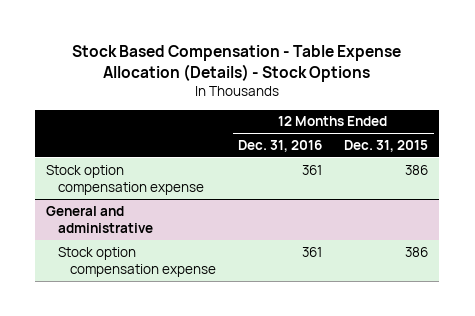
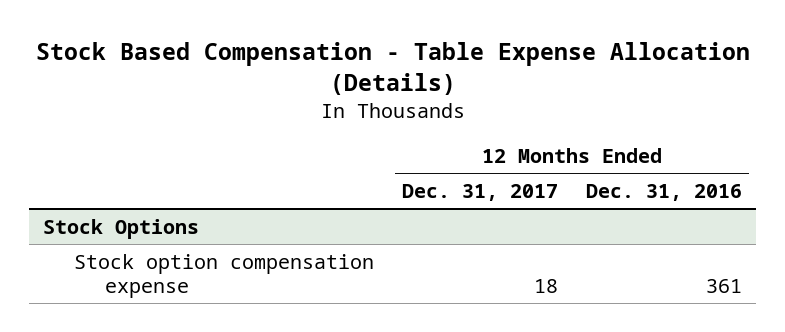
[72,44,402,82] Stock Based Compensation - Table Expense Allocation (Details) - Stock Options -> [35,42,750,96] Stock Based Compensation - Table Expense Allocation (Details)
[344,139,429,152] Dec. 31, 2015 -> none
none -> [402,184,559,202] Dec. 31, 2017
[46,164,205,196] Stock option compensation expense -> none
[46,205,154,234] General and administrative -> [43,218,200,239] Stock Options

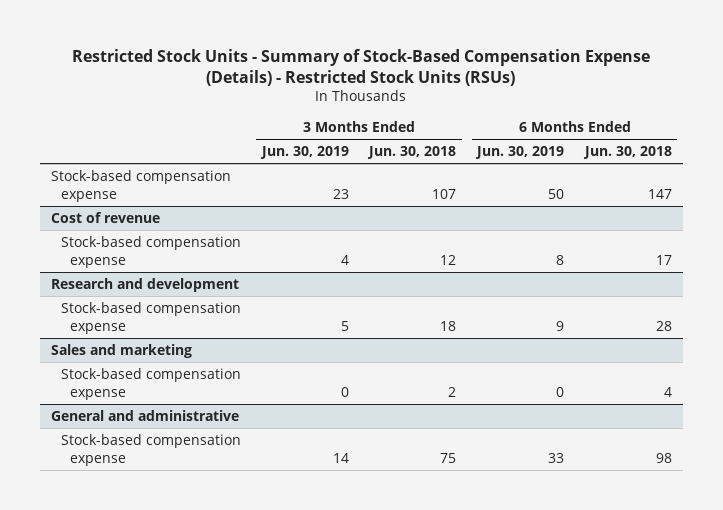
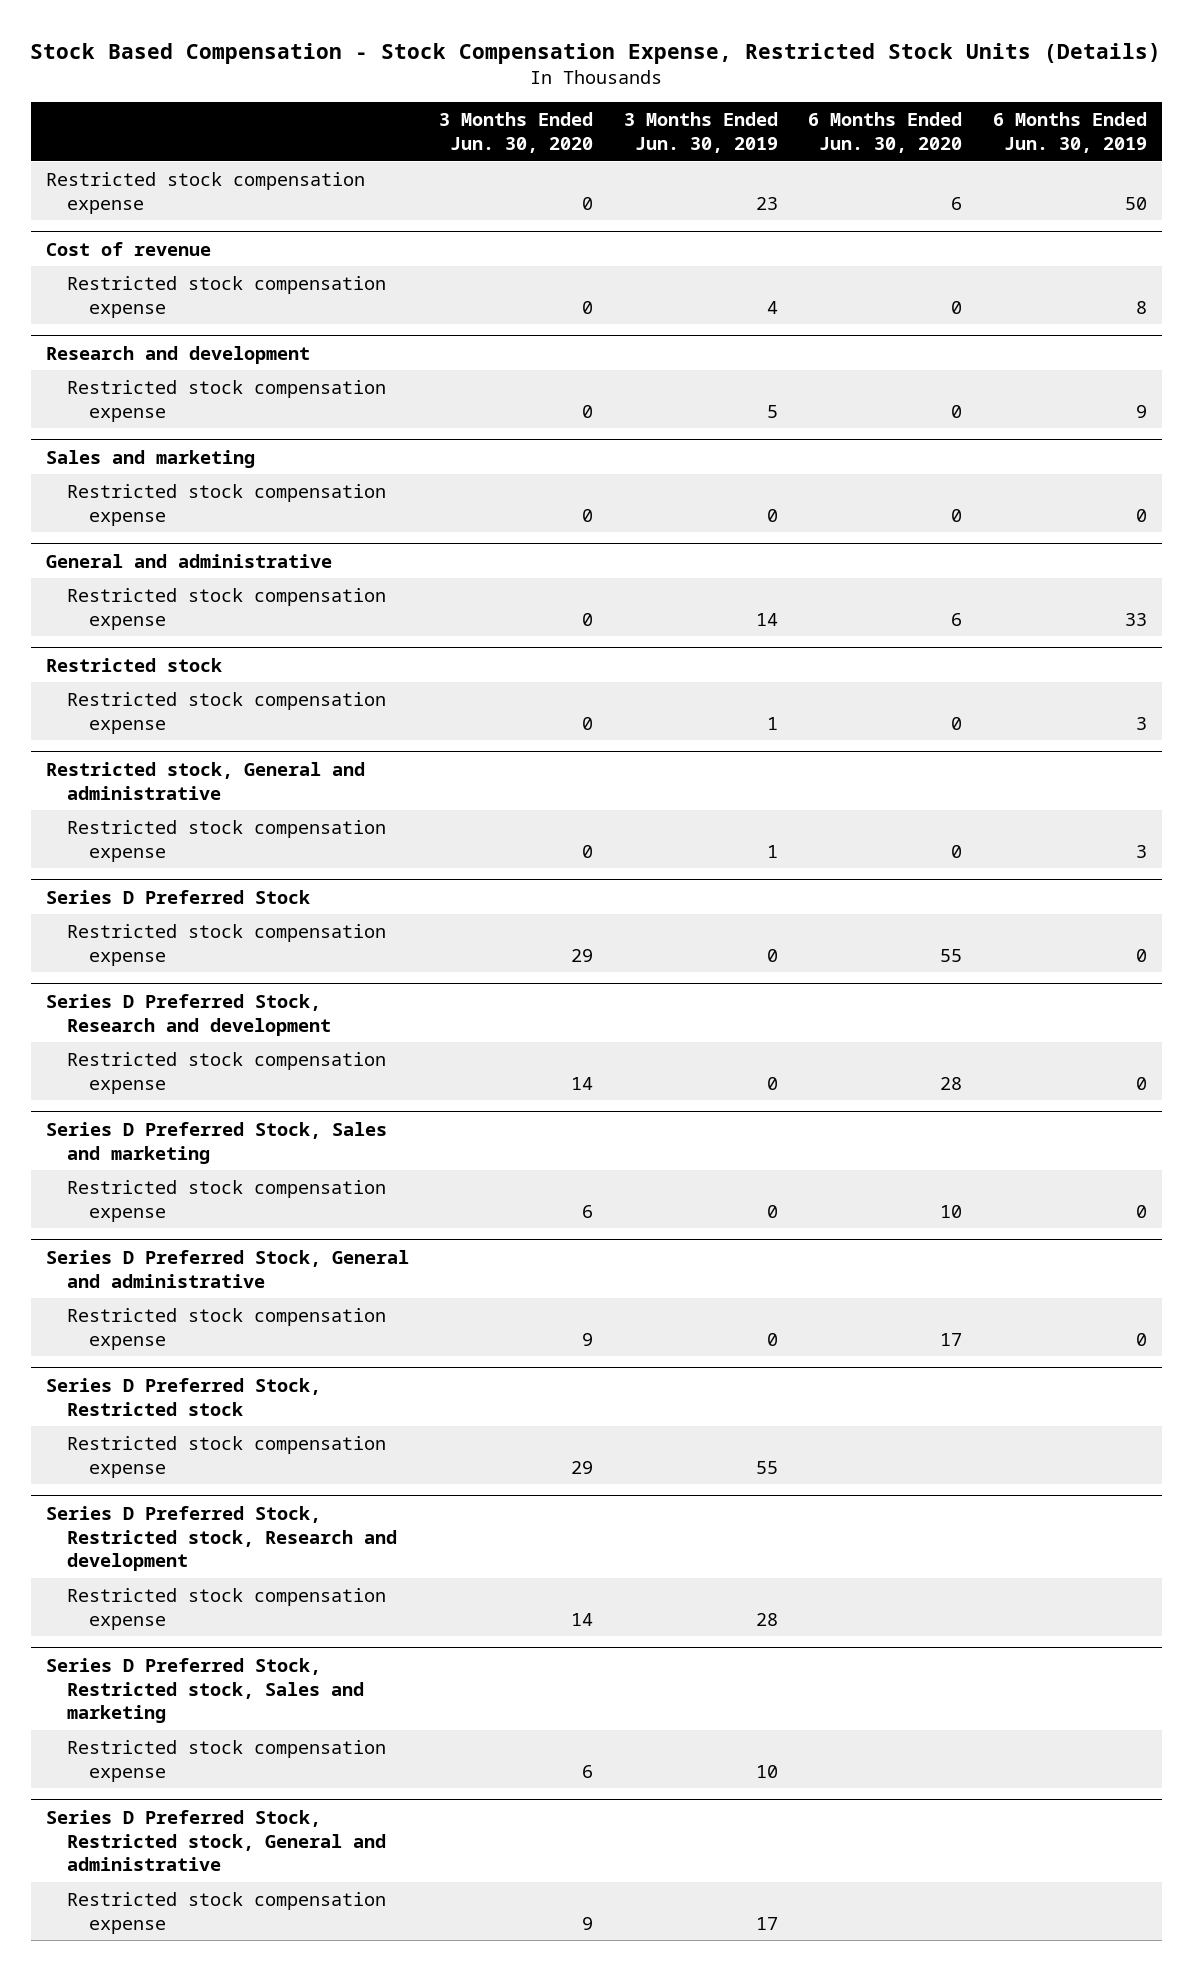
[72,48,651,86] Restricted Stock Units - Summary of Stock-Based Compensation Expense (Details) - Restricted Stock Units (RSUs) -> [30,43,1162,65] Stock Based Compensation - Stock Compensation Expense, Restricted Stock Units (Details)
[367,145,457,159] Jun. 30, 2018 -> none
[583,145,673,159] Jun. 30, 2018 -> none
none -> [439,112,594,153] 3 Months Ended Jun. 30, 2020
none -> [808,112,963,153] 6 Months Ended Jun. 30, 2020
[50,169,231,202] Stock-based compensation expense -> [45,171,365,214] Restricted stock compensation expense
[60,235,241,268] Stock-based compensation expense -> [67,275,387,318] Restricted stock compensation expense
[60,301,241,334] Stock-based compensation expense -> [67,379,387,422] Restricted stock compensation expense
[60,367,241,400] Stock-based compensation expense -> [67,483,387,526] Restricted stock compensation expense
[60,433,241,466] Stock-based compensation expense -> [67,587,387,630] Restricted stock compensation expense
none -> [45,657,222,672] Restricted stock
none -> [67,691,387,734] Restricted stock compensation expense
none -> [45,761,365,800] Restricted stock, General and administrative
none -> [67,819,387,862] Restricted stock compensation expense
none -> [45,889,310,904] Series D Preferred Stock
none -> [67,923,387,966] Restricted stock compensation expense
none -> [45,993,332,1036] Series D Preferred Stock, Research and development
none -> [67,1051,387,1094] Restricted stock compensation expense
none -> [45,1121,387,1164] Series D Preferred Stock, Sales and marketing
none -> [67,1179,387,1222] Restricted stock compensation expense
none -> [45,1249,409,1288] Series D Preferred Stock, General and administrative
none -> [67,1307,387,1350] Restricted stock compensation expense
none -> [45,1377,321,1416] Series D Preferred Stock, Restricted stock
none -> [67,1435,387,1478] Restricted stock compensation expense
none -> [45,1505,398,1572] Series D Preferred Stock, Restricted stock, Research and development
none -> [67,1587,387,1630] Restricted stock compensation expense
none -> [45,1657,365,1724] Series D Preferred Stock, Restricted stock, Sales and marketing
none -> [67,1739,387,1782] Restricted stock compensation expense
none -> [45,1809,387,1872] Series D Preferred Stock, Restricted stock, General and administrative
none -> [67,1891,387,1934] Restricted stock compensation expense

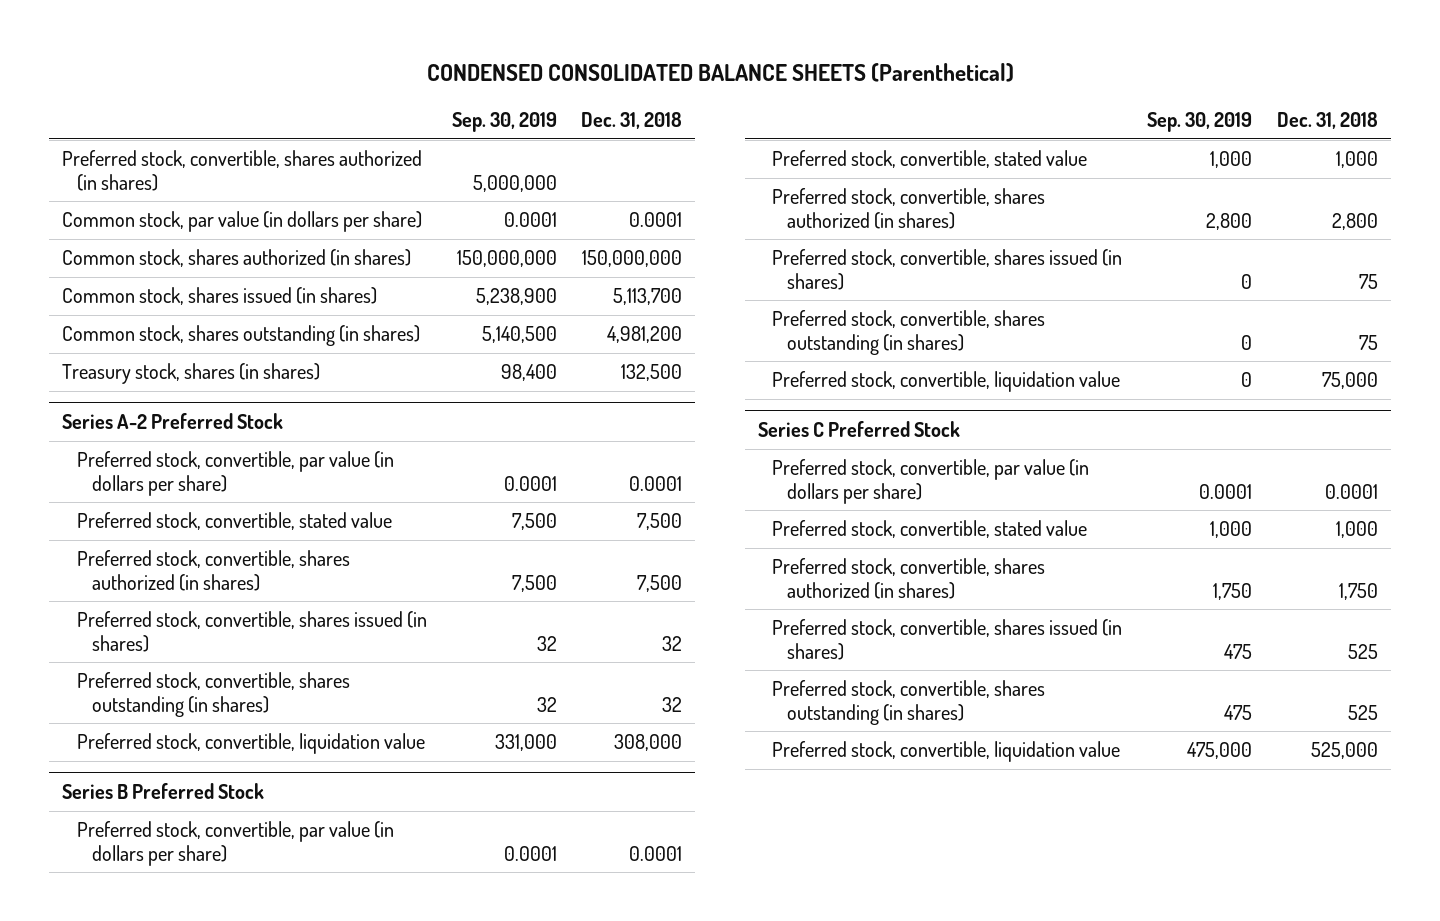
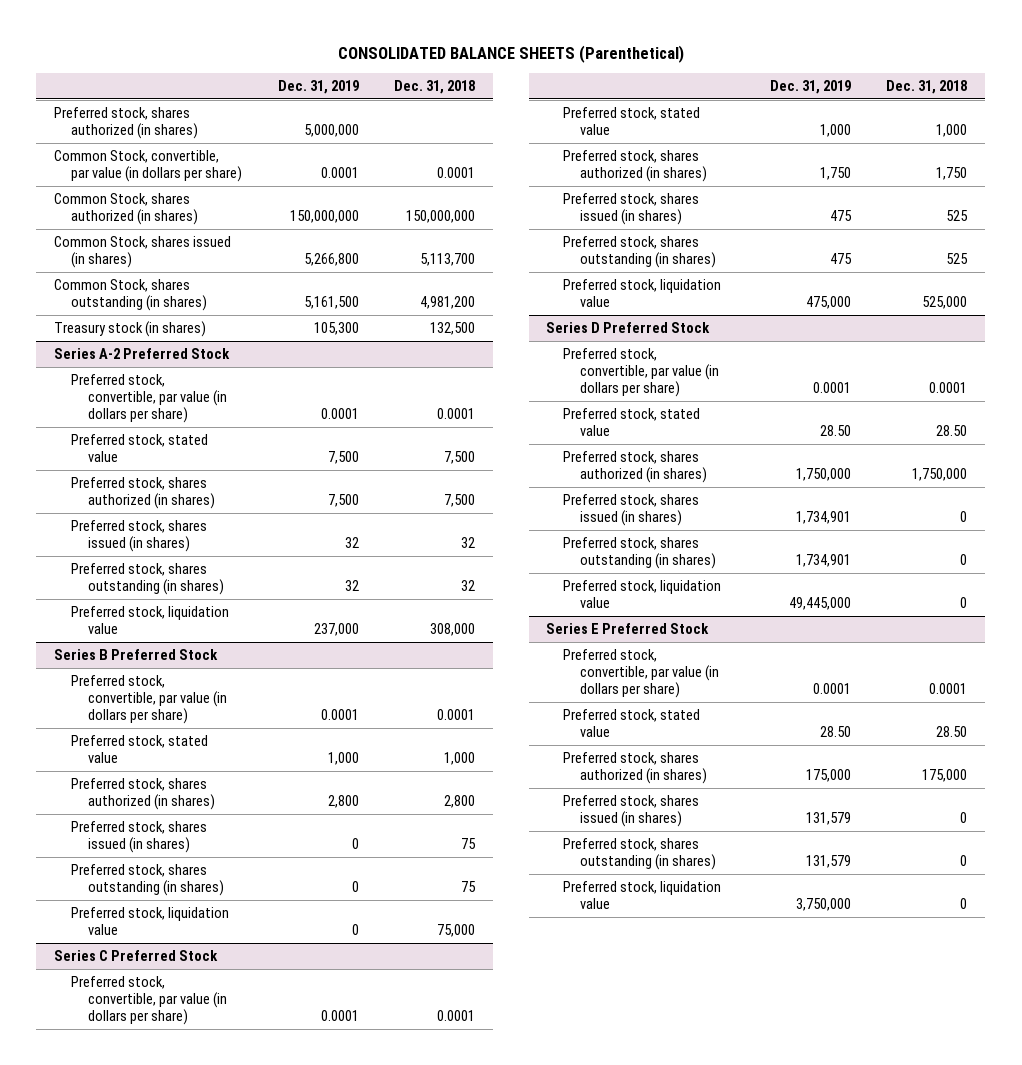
[426,62,1014,82] CONDENSED CONSOLIDATED BALANCE SHEETS (Parenthetical) -> [337,44,684,63] CONSOLIDATED BALANCE SHEETS (Parenthetical)
[451,111,557,132] Sep. 30, 2019 -> none
none -> [277,79,359,94] Dec. 31, 2019
[61,150,422,191] Preferred stock, convertible, shares authorized (in shares) -> [54,106,199,139] Preferred stock, shares authorized (in shares)
[61,211,422,233] Common stock, par value (in dollars per share) -> [54,149,243,182] Common Stock, convertible, par value (in dollars per share)
[61,249,411,268] Common stock, shares authorized (in shares) -> [54,192,199,225] Common Stock, shares authorized (in shares)
[61,287,377,306] Common stock, shares issued (in shares) -> [54,235,232,268] Common Stock, shares issued (in shares)
[61,325,420,347] Common stock, shares outstanding (in shares) -> [54,278,208,311] Common Stock, shares outstanding (in shares)
[61,363,320,385] Treasury stock, shares (in shares) -> [54,320,207,337] Treasury stock (in shares)
[76,512,392,531] Preferred stock, convertible, stated value -> [71,433,209,462] Preferred stock, stated value
[76,550,350,591] Preferred stock, convertible, shares authorized (in shares) -> [71,476,216,509] Preferred stock, shares authorized (in shares)
[76,611,427,652] Preferred stock, convertible, shares issued (in shares) -> [71,519,208,552] Preferred stock, shares issued (in shares)
[76,672,350,717] Preferred stock, convertible, shares outstanding (in shares) -> [71,562,225,595] Preferred stock, shares outstanding (in shares)
[76,733,425,755] Preferred stock, convertible, liquidation value -> [71,605,230,634] Preferred stock, liquidation value
[772,150,1088,169] Preferred stock, convertible, stated value -> [71,734,209,763] Preferred stock, stated value
[772,188,1046,229] Preferred stock, convertible, shares authorized (in shares) -> [71,777,216,810] Preferred stock, shares authorized (in shares)
[772,249,1123,290] Preferred stock, convertible, shares issued (in shares) -> [71,820,208,853] Preferred stock, shares issued (in shares)
[772,310,1046,355] Preferred stock, convertible, shares outstanding (in shares) -> [71,863,225,896] Preferred stock, shares outstanding (in shares)
[772,371,1121,393] Preferred stock, convertible, liquidation value -> [71,906,230,935] Preferred stock, liquidation value
[772,520,1088,539] Preferred stock, convertible, stated value -> [563,106,701,135] Preferred stock, stated value
[772,558,1046,599] Preferred stock, convertible, shares authorized (in shares) -> [563,149,708,182] Preferred stock, shares authorized (in shares)
[772,619,1123,660] Preferred stock, convertible, shares issued (in shares) -> [563,192,700,225] Preferred stock, shares issued (in shares)
[772,680,1046,725] Preferred stock, convertible, shares outstanding (in shares) -> [563,235,717,268] Preferred stock, shares outstanding (in shares)
[772,741,1121,763] Preferred stock, convertible, liquidation value -> [563,278,722,307] Preferred stock, liquidation value
none -> [546,321,711,333] Series D Preferred Stock
none -> [563,347,720,397] Preferred stock, convertible, par value (in dollars per share)
none -> [563,407,701,436] Preferred stock, stated value
none -> [563,450,708,483] Preferred stock, shares authorized (in shares)
none -> [563,493,700,526] Preferred stock, shares issued (in shares)
none -> [563,536,717,569] Preferred stock, shares outstanding (in shares)
none -> [563,579,722,608] Preferred stock, liquidation value
none -> [546,622,710,634] Series E Preferred Stock
none -> [563,648,720,698] Preferred stock, convertible, par value (in dollars per share)
none -> [563,708,701,737] Preferred stock, stated value
none -> [563,751,708,784] Preferred stock, shares authorized (in shares)
none -> [563,794,700,827] Preferred stock, shares issued (in shares)
none -> [563,837,717,870] Preferred stock, shares outstanding (in shares)
none -> [563,880,722,909] Preferred stock, liquidation value

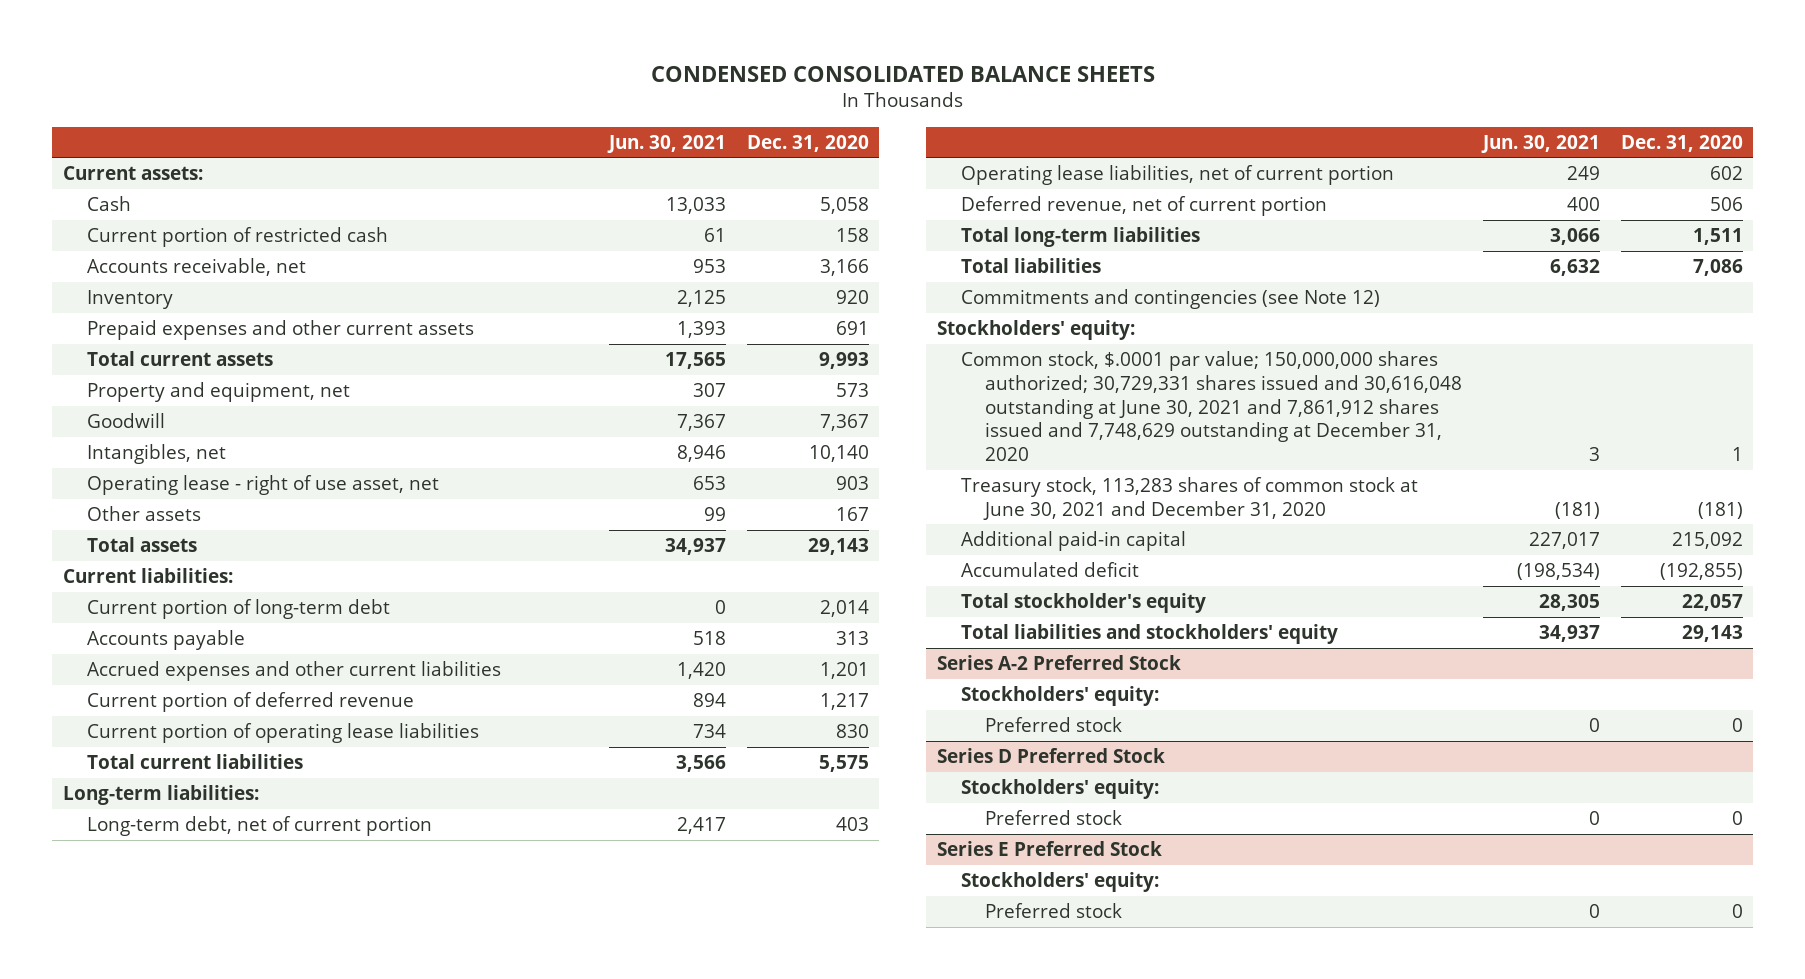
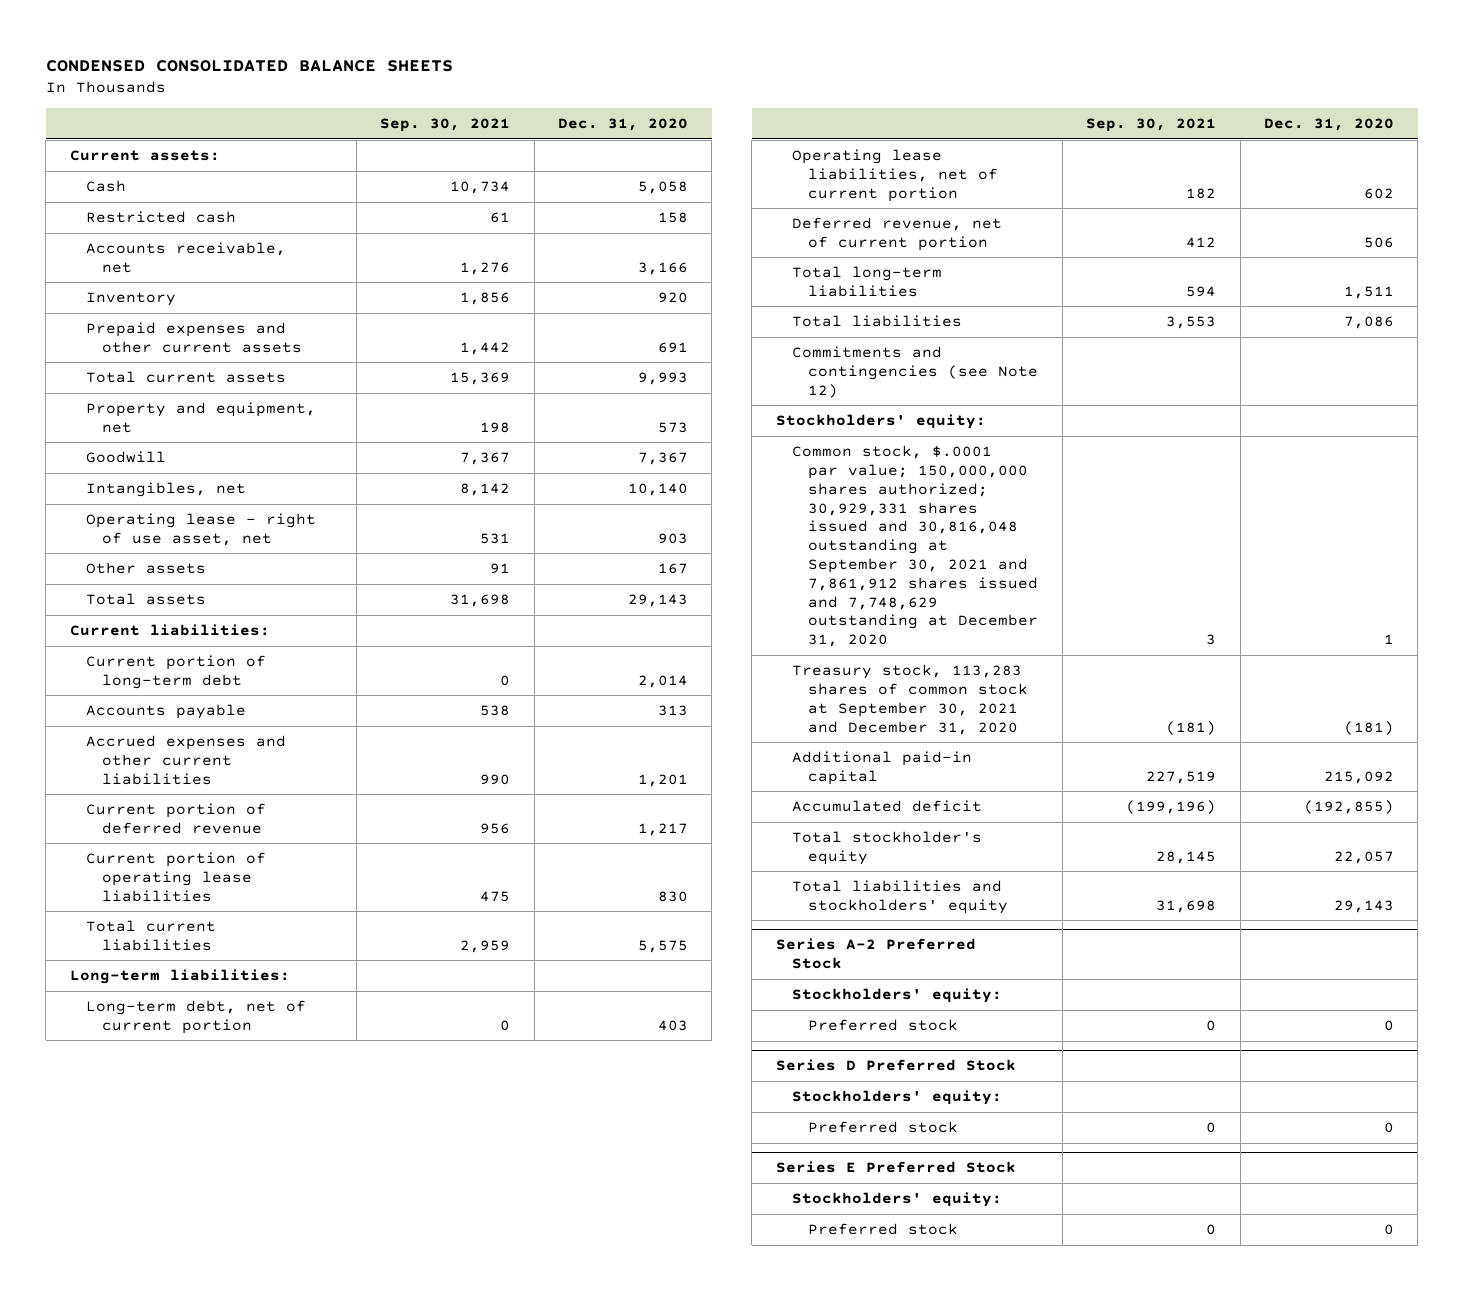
[606,134,726,153] Jun. 30, 2021 -> none
none -> [380,118,511,133] Sep. 30, 2021
[86,227,388,248] Current portion of restricted cash -> [86,211,237,224] Restricted cash
[961,351,1463,461] Common stock, $.0001 par value; 150,000,000 shares authorized; 30,729,331 shares issued and 30,616,048 outstanding at June 30, 2021 and 7,861,912 shares issued and 7,748,629 outstanding at December 31, 2020 -> [792,445,1039,648] Common stock, $.0001 par value; 150,000,000 shares authorized; 30,929,331 shares issued and 30,816,048 outstanding at September 30, 2021 and 7,861,912 shares issued and 7,748,629 outstanding at December 31, 2020
[961,477,1419,520] Treasury stock, 113,283 shares of common stock at June 30, 2021 and December 31, 2020 -> [792,664,1029,735] Treasury stock, 113,283 shares of common stock at September 30, 2021 and December 31, 2020

